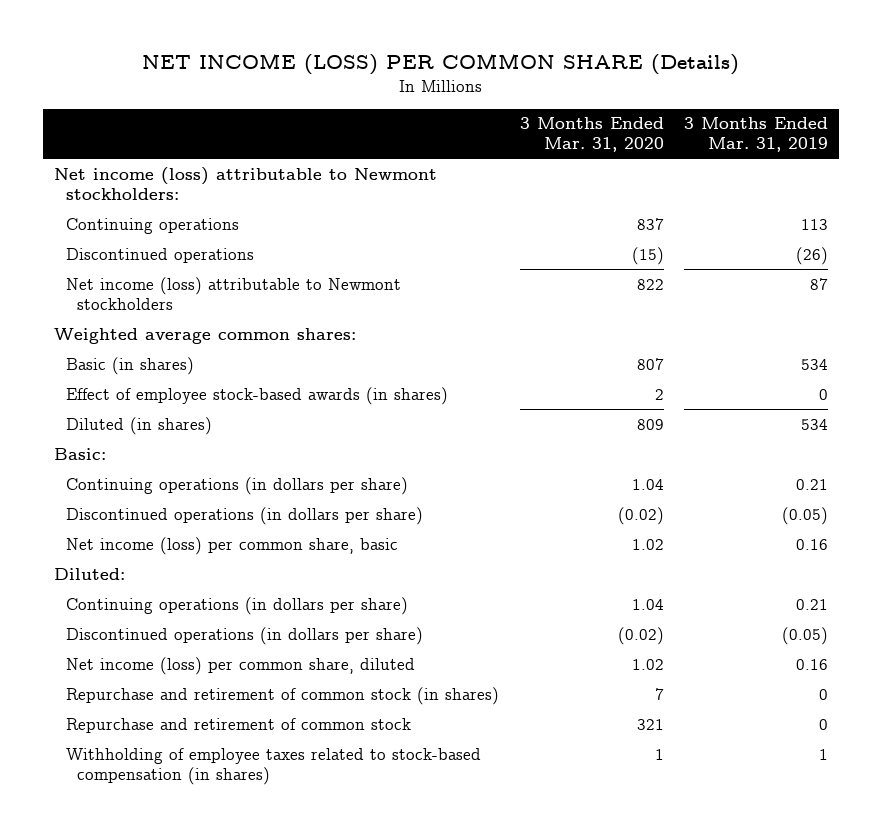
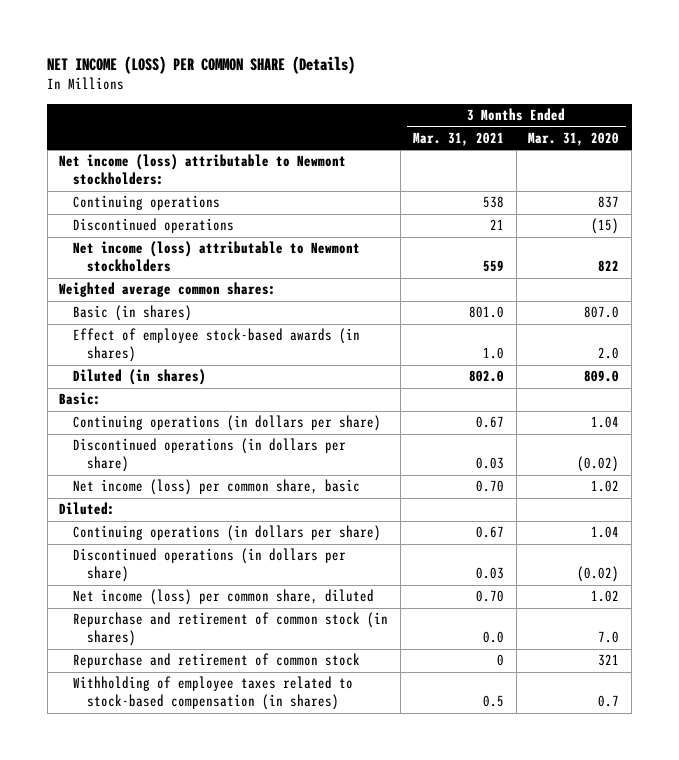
[684,117,829,153] 3 Months Ended Mar. 31, 2019 -> none
none -> [412,131,504,146] Mar. 31, 2021
[636,357,664,370] 807 -> [584,306,620,319] 807.0
[654,388,664,400] 2 -> [598,347,620,360] 2.0
[636,418,664,430] 809 -> [584,370,620,383] 809.0
[654,687,664,700] 7 -> [598,631,620,644] 7.0
[654,748,664,760] 1 -> [598,695,620,708] 0.7

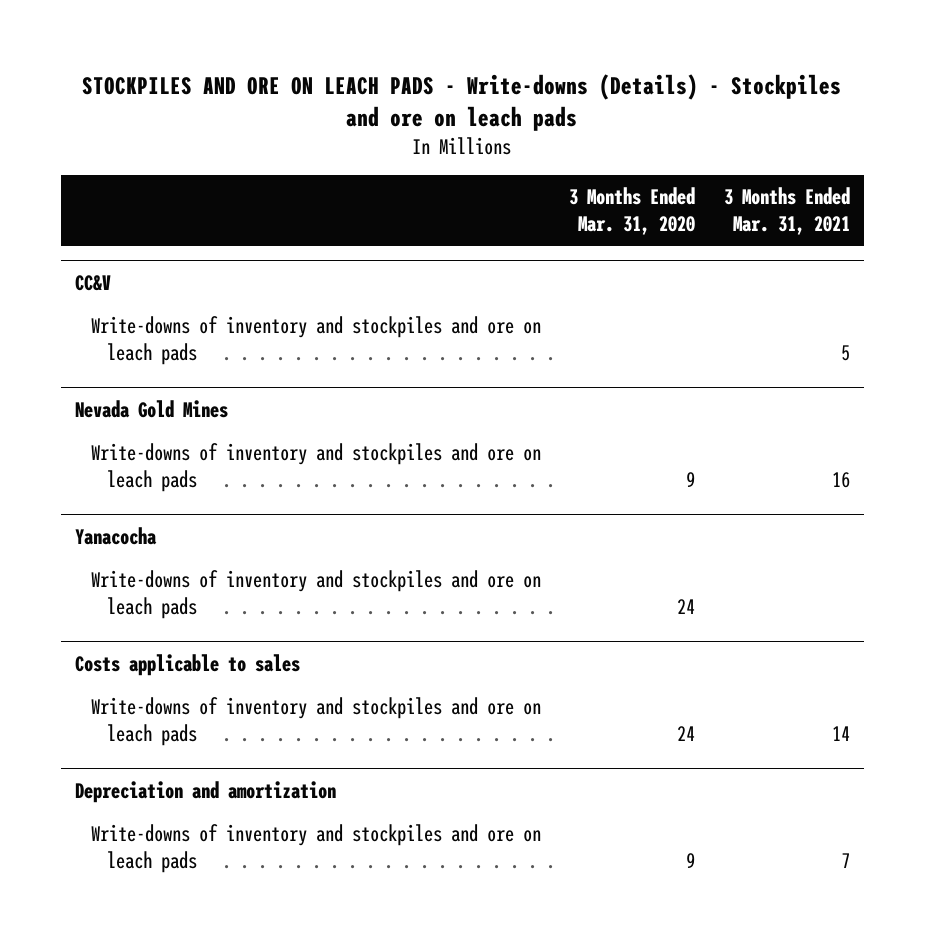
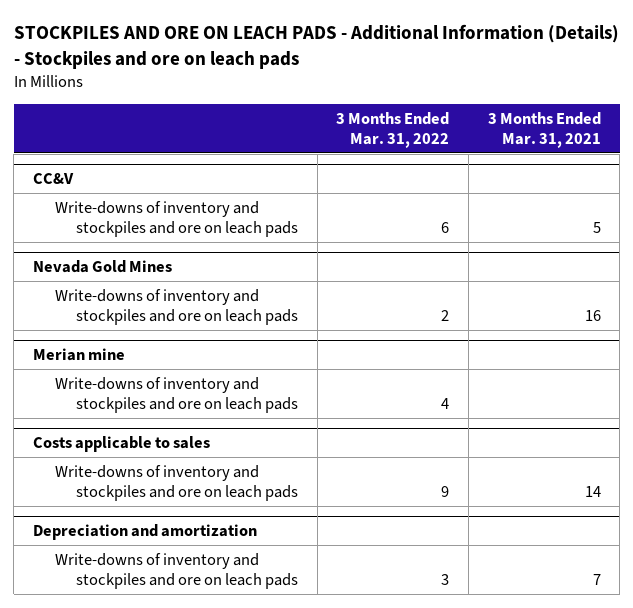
[82,73,842,132] STOCKPILES AND ORE ON LEACH PADS - Write-downs (Details) - Stockpiles and ore on leach pads -> [13,24,619,70] STOCKPILES AND ORE ON LEACH PADS - Additional Information (Details) - Stockpiles and ore on leach pads
[569,187,696,236] 3 Months Ended Mar. 31, 2020 -> none
none -> [336,111,450,149] 3 Months Ended Mar. 31, 2022
[75,526,158,545] Yanacocha -> [32,347,125,361] Merian mine

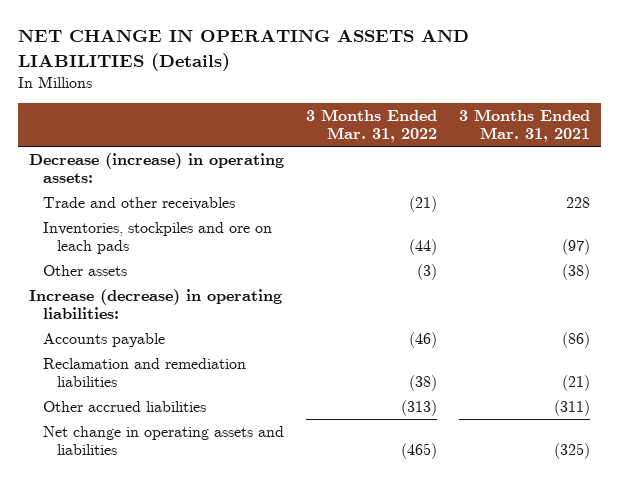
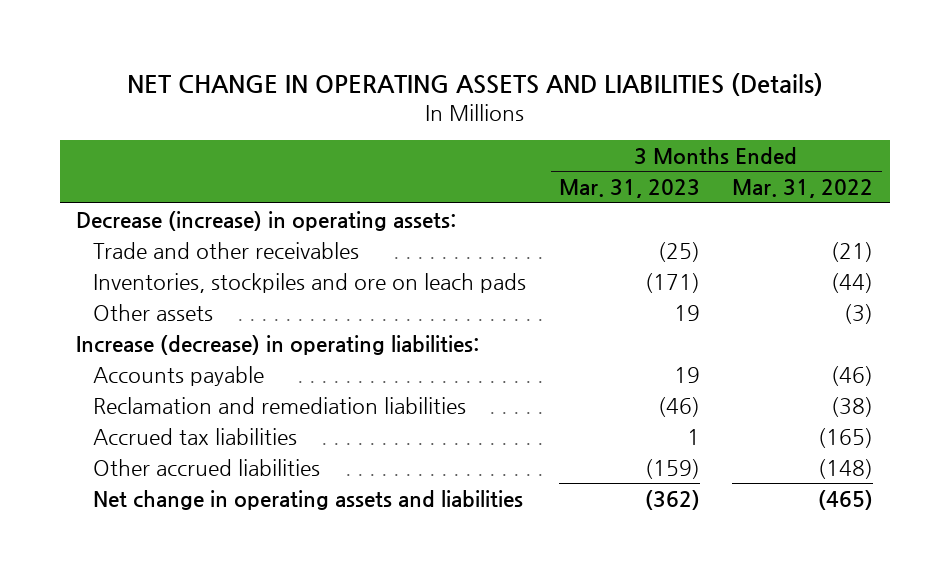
[458,109,590,143] 3 Months Ended Mar. 31, 2021 -> none
none -> [558,179,700,199] Mar. 31, 2023
none -> [93,427,298,445] Accrued tax liabilities
[401,399,438,416] (313) -> [818,458,874,479] (148)

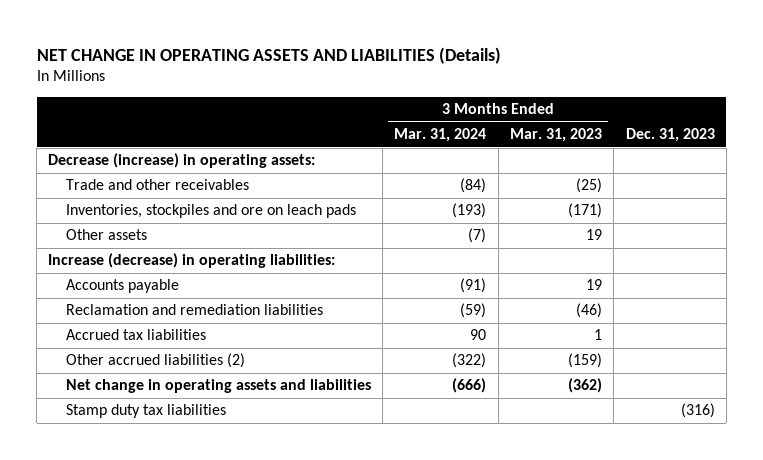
[732,179,874,199] Mar. 31, 2022 -> none
none -> [394,128,487,143] Mar. 31, 2024
none -> [625,128,715,143] Dec. 31, 2023
[93,458,321,476] Other accrued liabilities -> [65,353,245,369] Other accrued liabilities (2)
none -> [65,404,226,419] Stamp duty tax liabilities

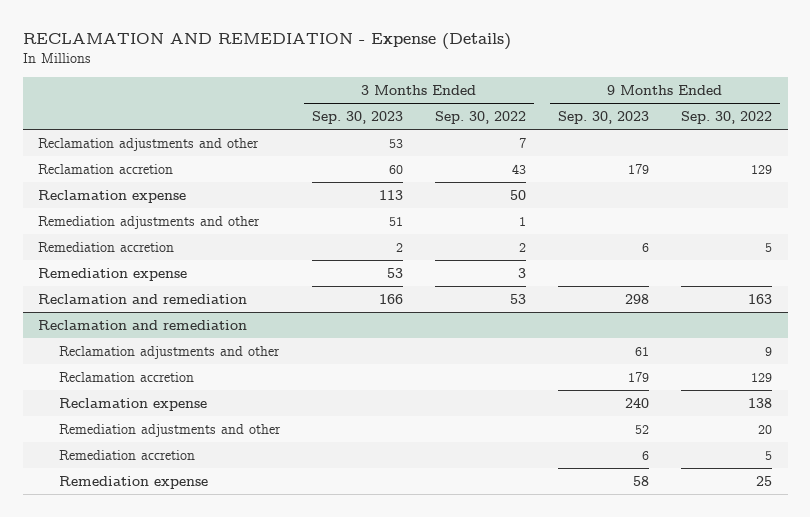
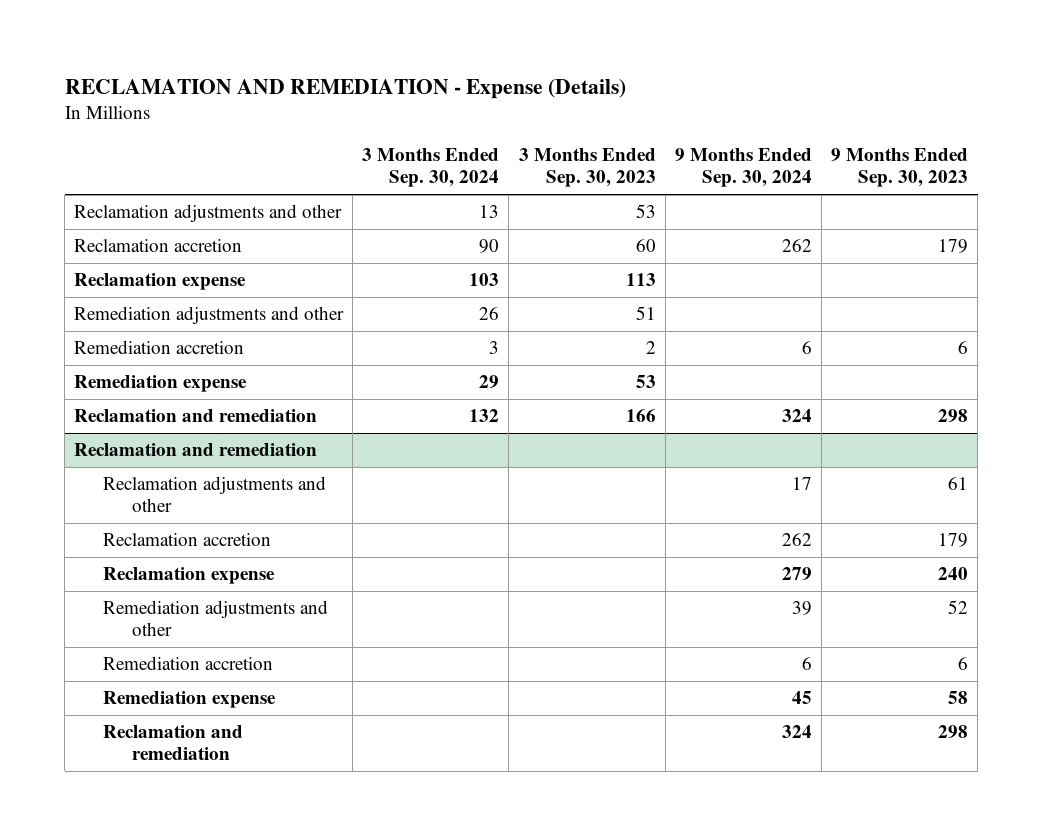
[435,111,527,125] Sep. 30, 2022 -> none
[680,111,772,125] Sep. 30, 2022 -> none
none -> [362,148,500,188] 3 Months Ended Sep. 30, 2024
none -> [674,148,812,188] 9 Months Ended Sep. 30, 2024
none -> [103,725,244,761] Reclamation and remediation

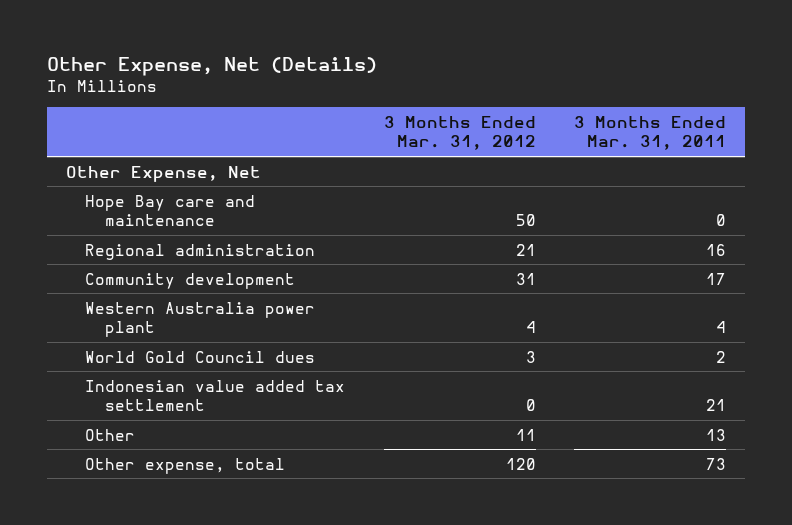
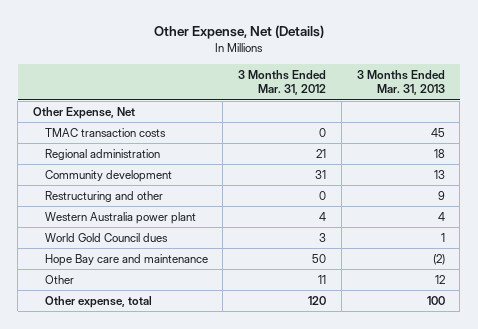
[573,115,726,151] 3 Months Ended Mar. 31, 2011 -> none
none -> [356,69,445,96] 3 Months Ended Mar. 31, 2013
none -> [44,127,166,137] TMAC transaction costs
none -> [44,190,163,202] Restructuring and other
[85,379,346,411] Indonesian value added tax settlement -> none
[85,194,256,226] Hope Bay care and maintenance -> [44,253,208,266] Hope Bay care and maintenance

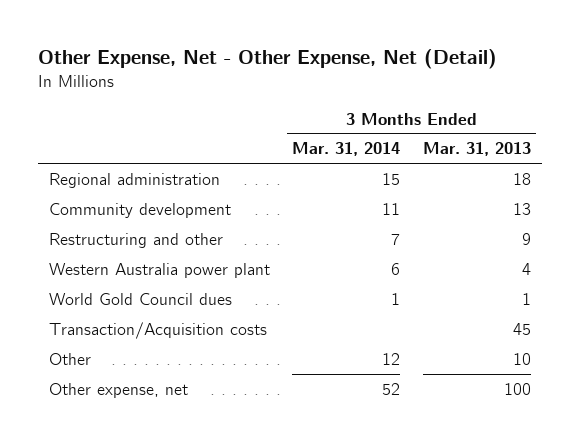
[153,25,324,40] Other Expense, Net (Details) -> [37,49,497,70] Other Expense, Net - Other Expense, Net (Detail)
[238,69,327,96] 3 Months Ended Mar. 31, 2012 -> none
none -> [292,142,401,157] Mar. 31, 2014
[33,106,136,119] Other Expense, Net -> none
[44,127,166,137] TMAC transaction costs -> none
[44,253,208,266] Hope Bay care and maintenance -> none
none -> [49,321,268,339] Transaction/Acquisition costs
[434,274,445,284] 12 -> [512,352,531,365] 10
[44,295,152,308] Other expense, total -> [49,382,189,398] Other expense, net

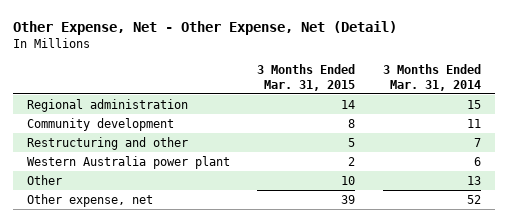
[422,142,531,157] Mar. 31, 2013 -> none
none -> [257,64,356,91] 3 Months Ended Mar. 31, 2015
[49,292,233,305] World Gold Council dues -> none
[49,321,268,339] Transaction/Acquisition costs -> none
[382,352,401,365] 12 -> [466,176,481,186] 13

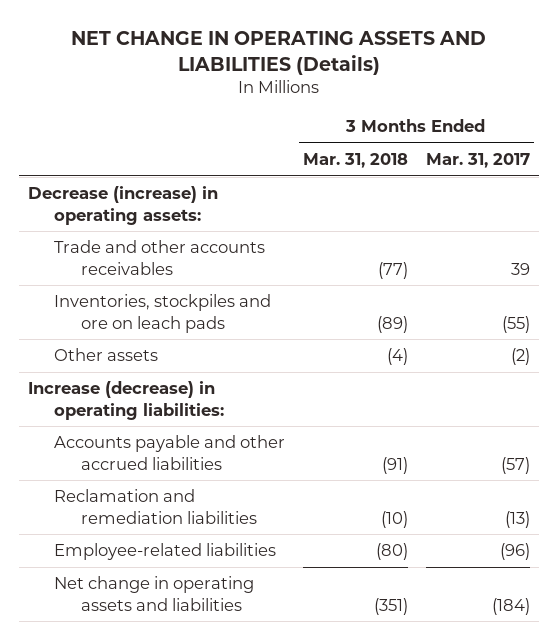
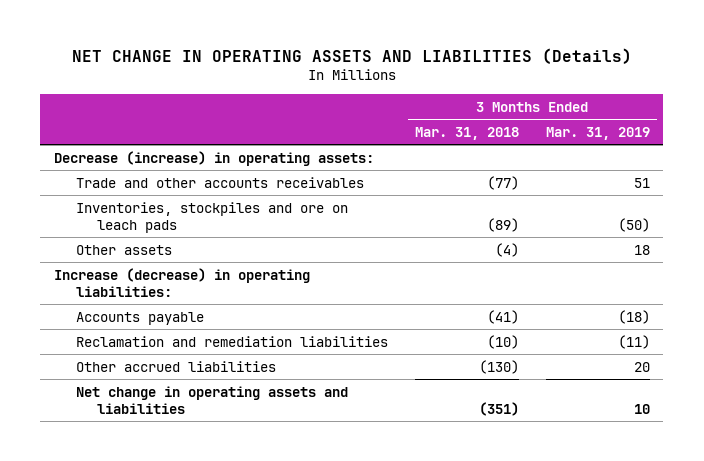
[425,152,530,168] Mar. 31, 2017 -> none
none -> [545,126,650,140] Mar. 31, 2019
[54,435,286,470] Accounts payable and other accrued liabilities -> none
none -> [75,311,204,325] Accounts payable
[54,543,277,561] Employee-related liabilities -> none
none -> [75,360,276,372] Other accrued liabilities

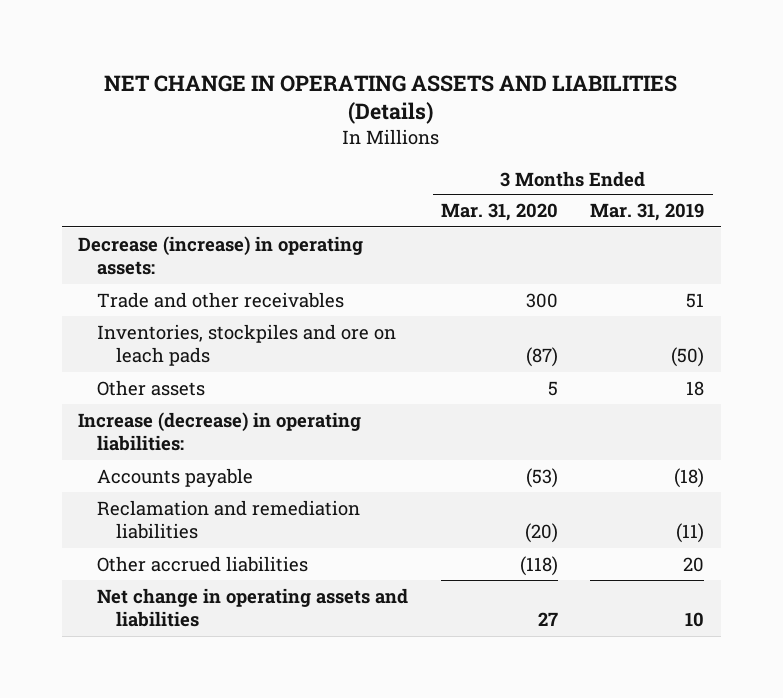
[414,126,519,140] Mar. 31, 2018 -> none
none -> [440,203,558,222] Mar. 31, 2020
[75,176,364,188] Trade and other accounts receivables -> [97,291,345,308] Trade and other receivables

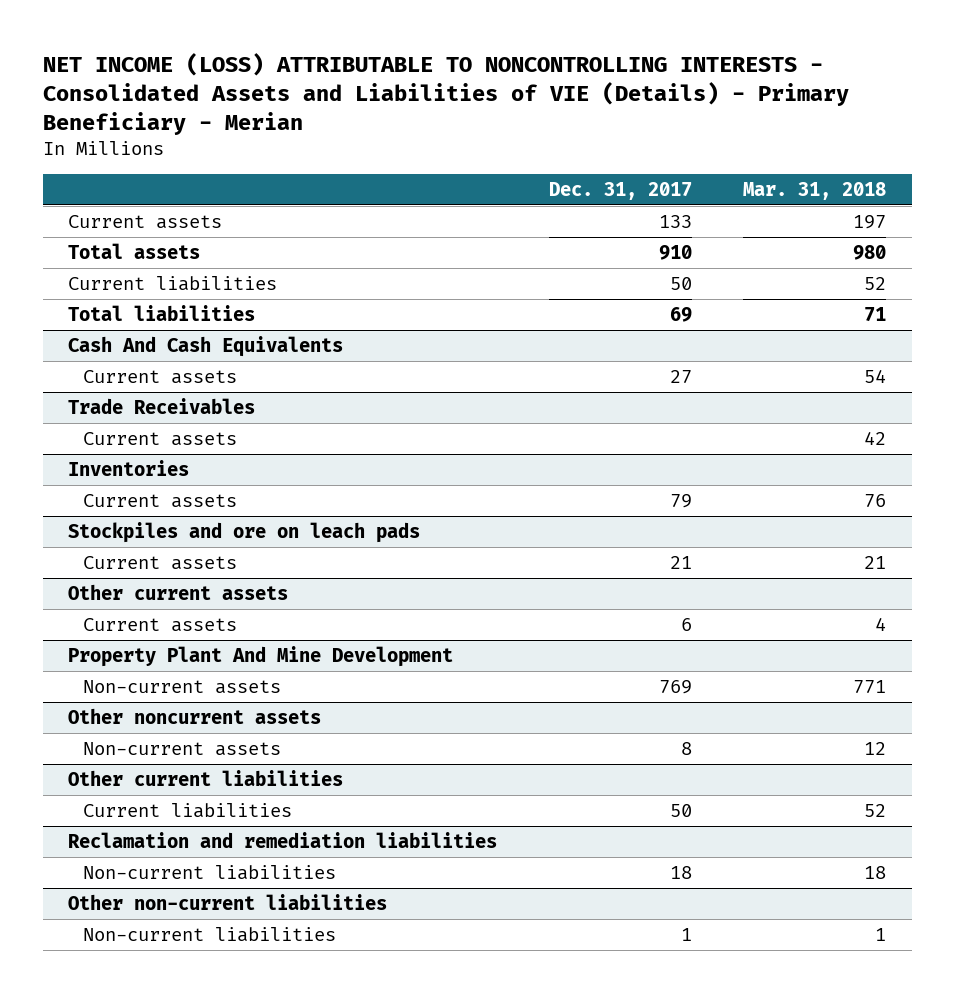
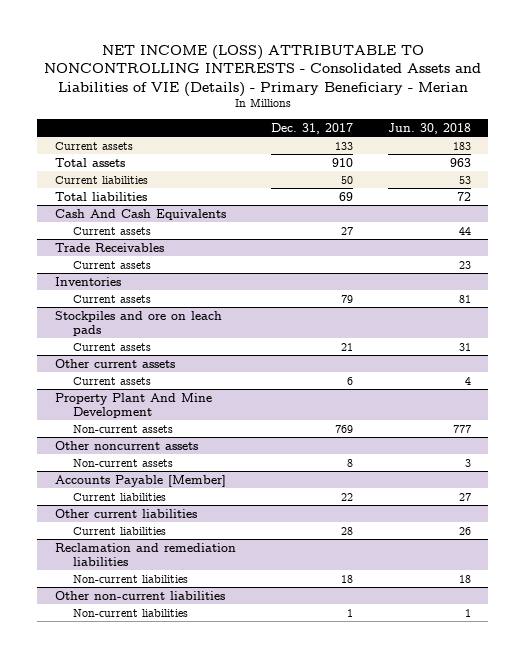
[743,181,887,200] Mar. 31, 2018 -> none
none -> [387,122,471,134] Jun. 30, 2018
none -> [54,474,226,487] Accounts Payable [Member]
none -> [72,492,166,501] Current liabilities
[669,804,692,818] 50 -> [340,526,353,535] 28

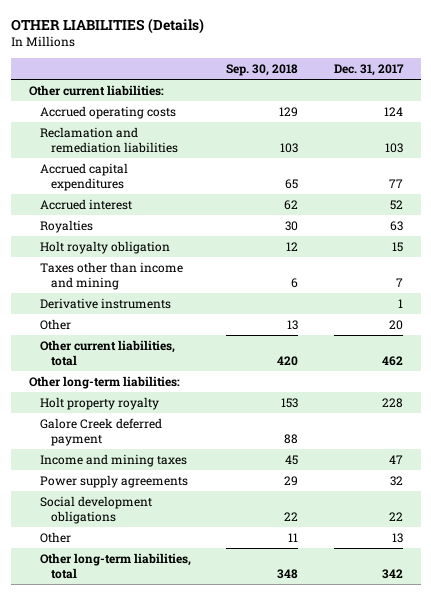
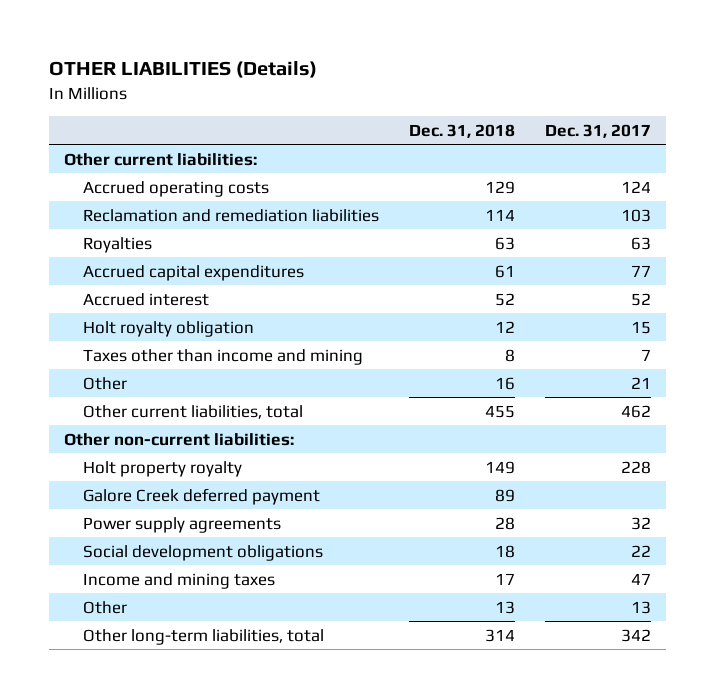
[226,63,299,76] Sep. 30, 2018 -> none
none -> [408,123,515,138] Dec. 31, 2018
[39,220,93,234] Royalties -> [82,236,152,253] Royalties
[39,298,171,310] Derivative instruments -> none
[388,320,403,331] 20 -> [630,376,651,389] 21
[28,376,180,390] Other long-term liabilities: -> [63,432,294,446] Other non-current liabilities:
[39,454,187,468] Income and mining taxes -> [82,572,275,589] Income and mining taxes

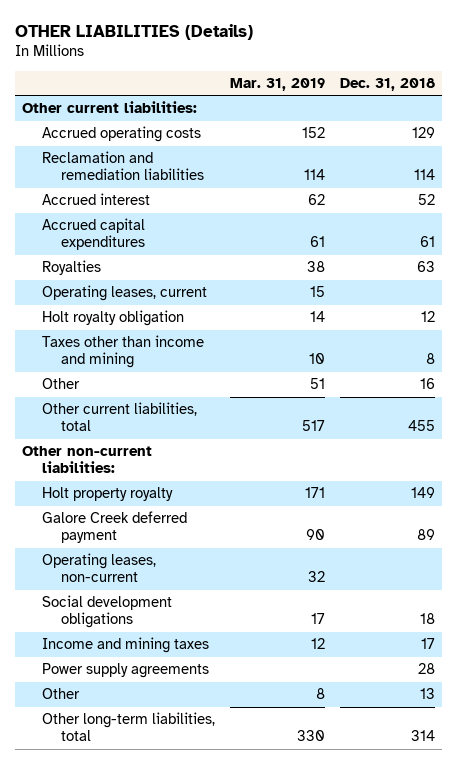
[544,123,651,138] Dec. 31, 2017 -> none
none -> [229,77,325,91] Mar. 31, 2019
[82,264,304,281] Accrued capital expenditures -> [41,218,146,251] Accrued capital expenditures
[82,236,152,253] Royalties -> [41,260,101,276] Royalties
none -> [41,285,207,302] Operating leases, current
none -> [41,553,156,583] Operating leases, non-current
[82,516,281,533] Power supply agreements -> [41,663,209,679] Power supply agreements

